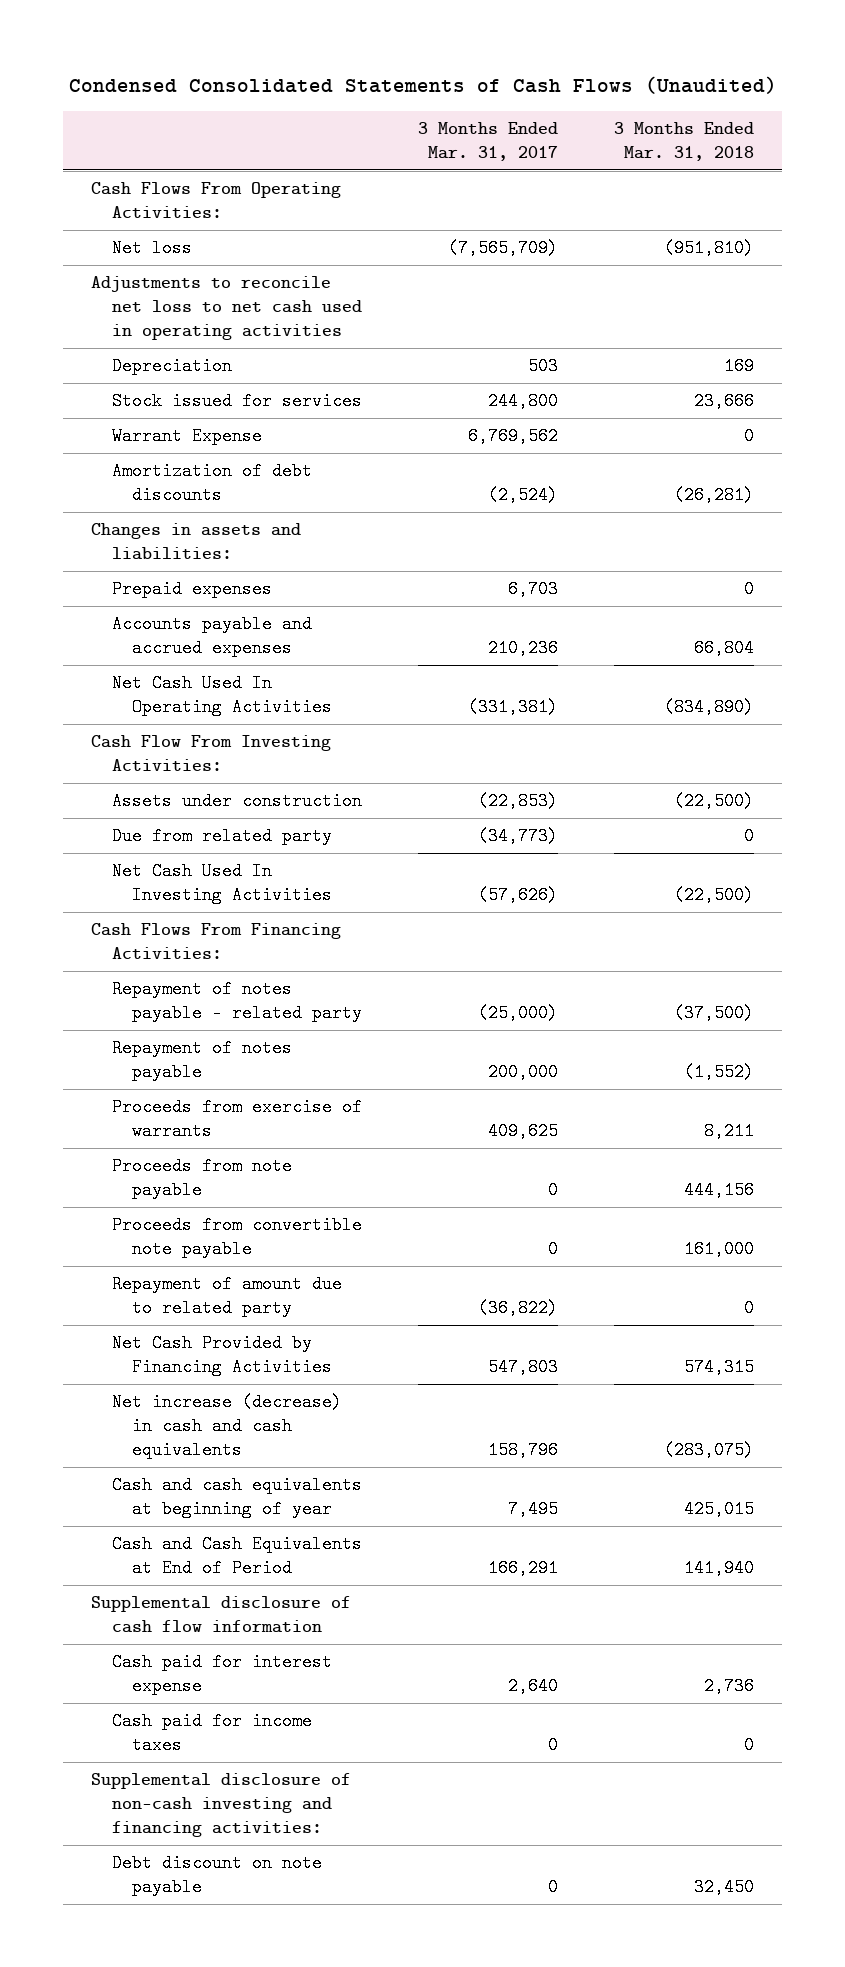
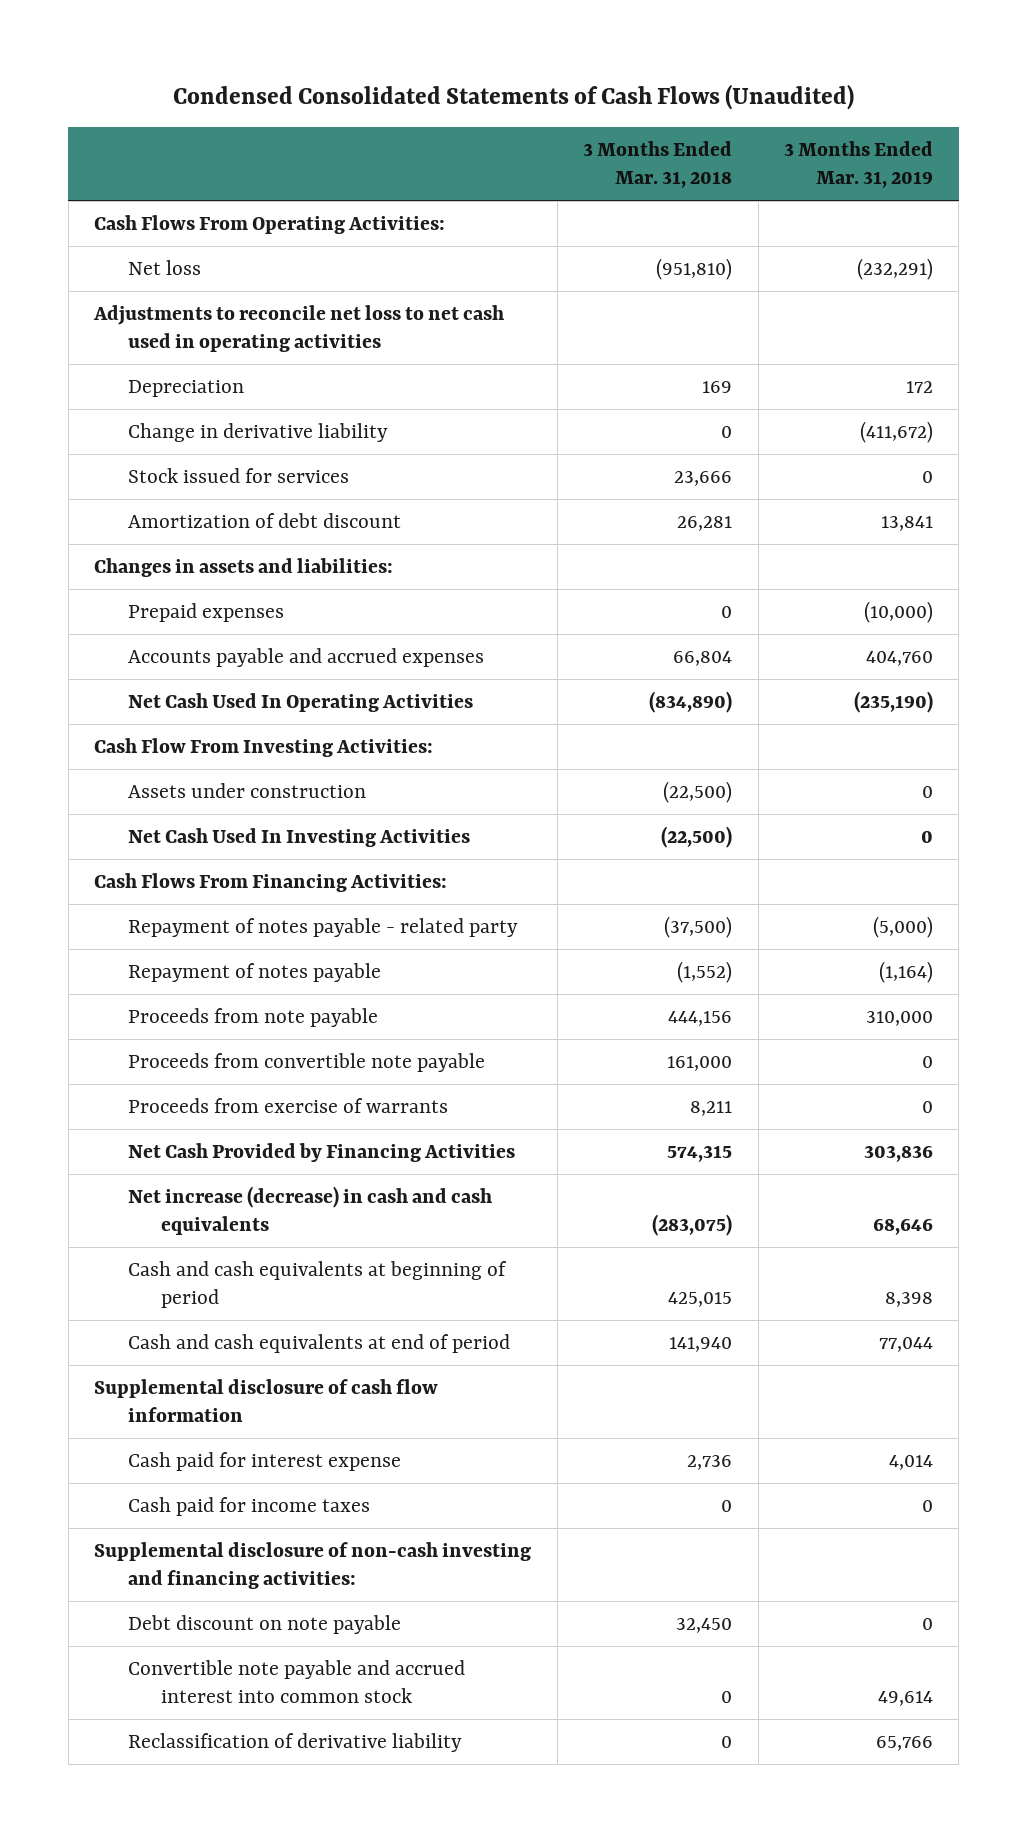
[418,121,559,161] 3 Months Ended Mar. 31, 2017 -> none
none -> [783,141,933,189] 3 Months Ended Mar. 31, 2019
none -> [127,422,388,442] Change in derivative liability
[111,427,262,446] Warrant Expense -> none
[111,462,312,505] Amortization of debt discounts -> [127,512,401,528] Amortization of debt discount
[673,486,754,505] (26,281) -> [677,515,733,531] 26,281
[111,827,332,846] Due from related party -> none
[111,1275,342,1318] Repayment of amount due to related party -> none
[111,1098,362,1141] Proceeds from exercise of warrants -> [127,1097,448,1113] Proceeds from exercise of warrants
[111,1476,362,1519] Cash and cash equivalents at beginning of year -> [127,1260,507,1309] Cash and cash equivalents at beginning of period
[111,1535,362,1578] Cash and Cash Equivalents at End of Period -> [127,1333,510,1353] Cash and cash equivalents at end of period
none -> [127,1659,465,1704] Convertible note payable and accrued interest into common stock
none -> [127,1732,462,1752] Reclassification of derivative liability

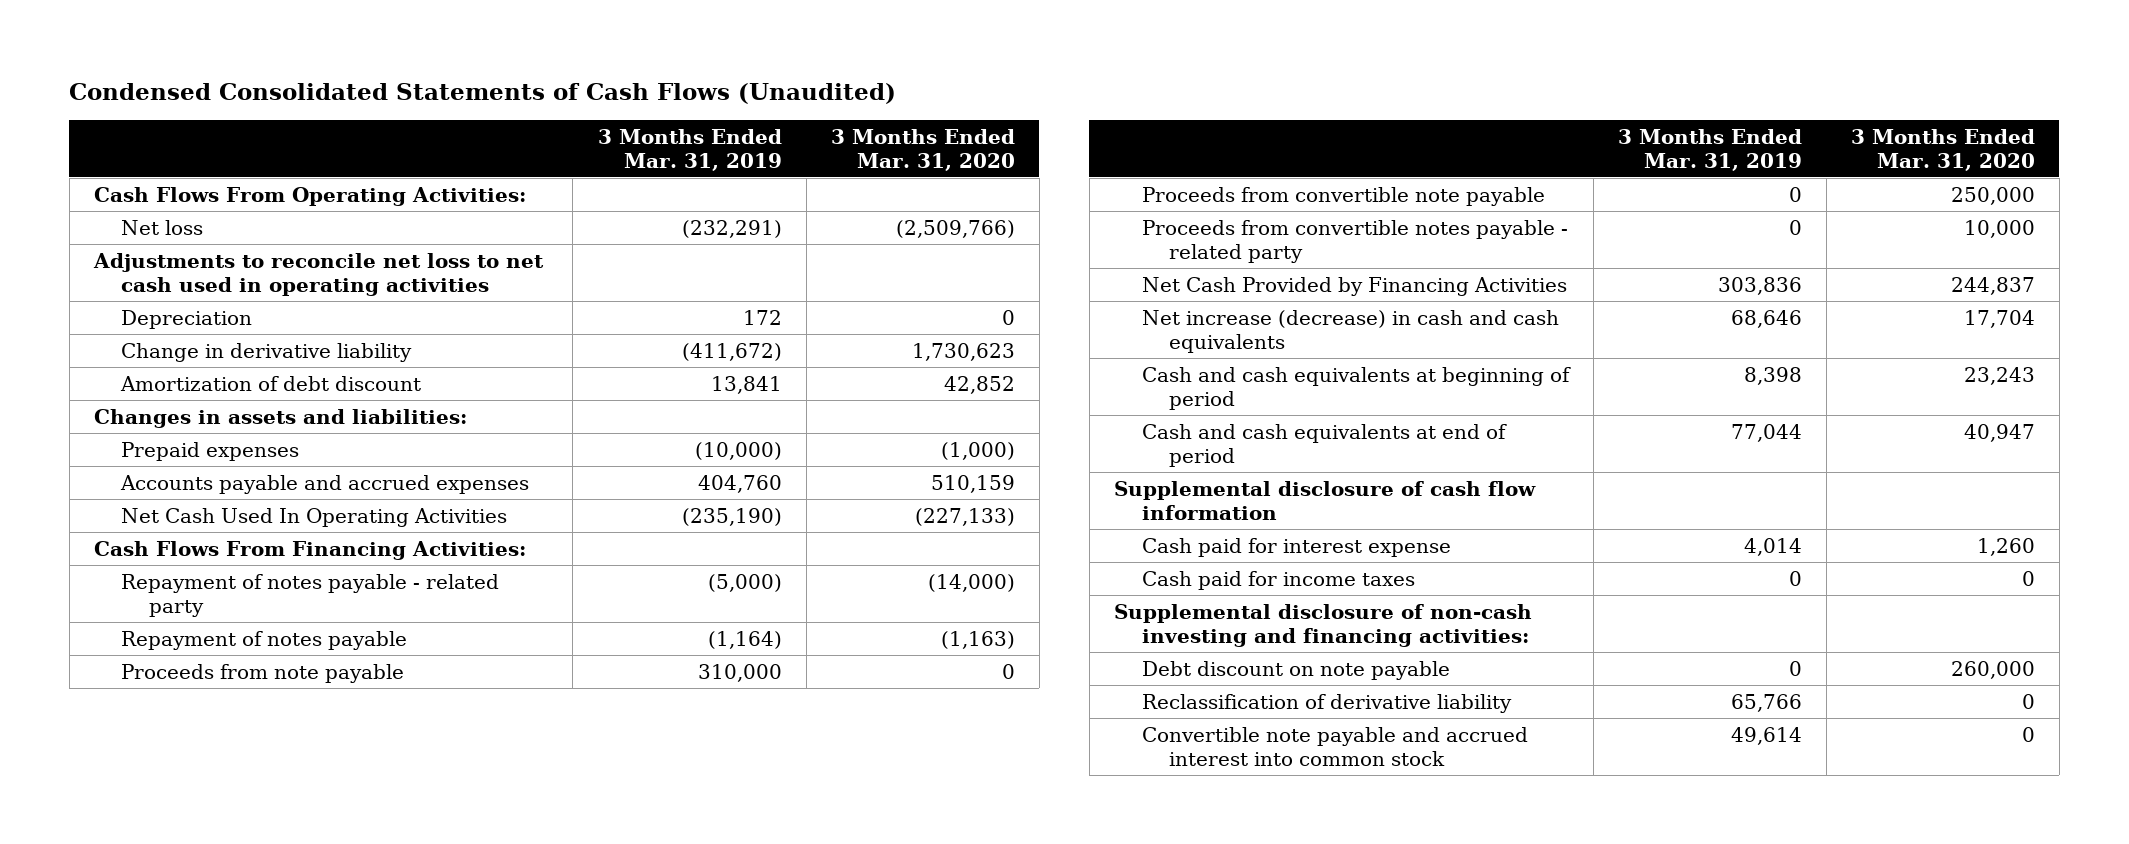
[583,141,733,189] 3 Months Ended Mar. 31, 2018 -> none
none -> [830,128,1015,171] 3 Months Ended Mar. 31, 2020
[127,467,349,483] Stock issued for services -> none
[94,737,434,757] Cash Flow From Investing Activities: -> none
[127,782,366,798] Assets under construction -> none
[127,827,470,847] Net Cash Used In Investing Activities -> none
[127,1097,448,1113] Proceeds from exercise of warrants -> none
none -> [1141,219,1568,263] Proceeds from convertible notes payable - related party
[127,1659,465,1704] Convertible note payable and accrued interest into common stock -> [1141,726,1528,766] Convertible note payable and accrued interest into common stock

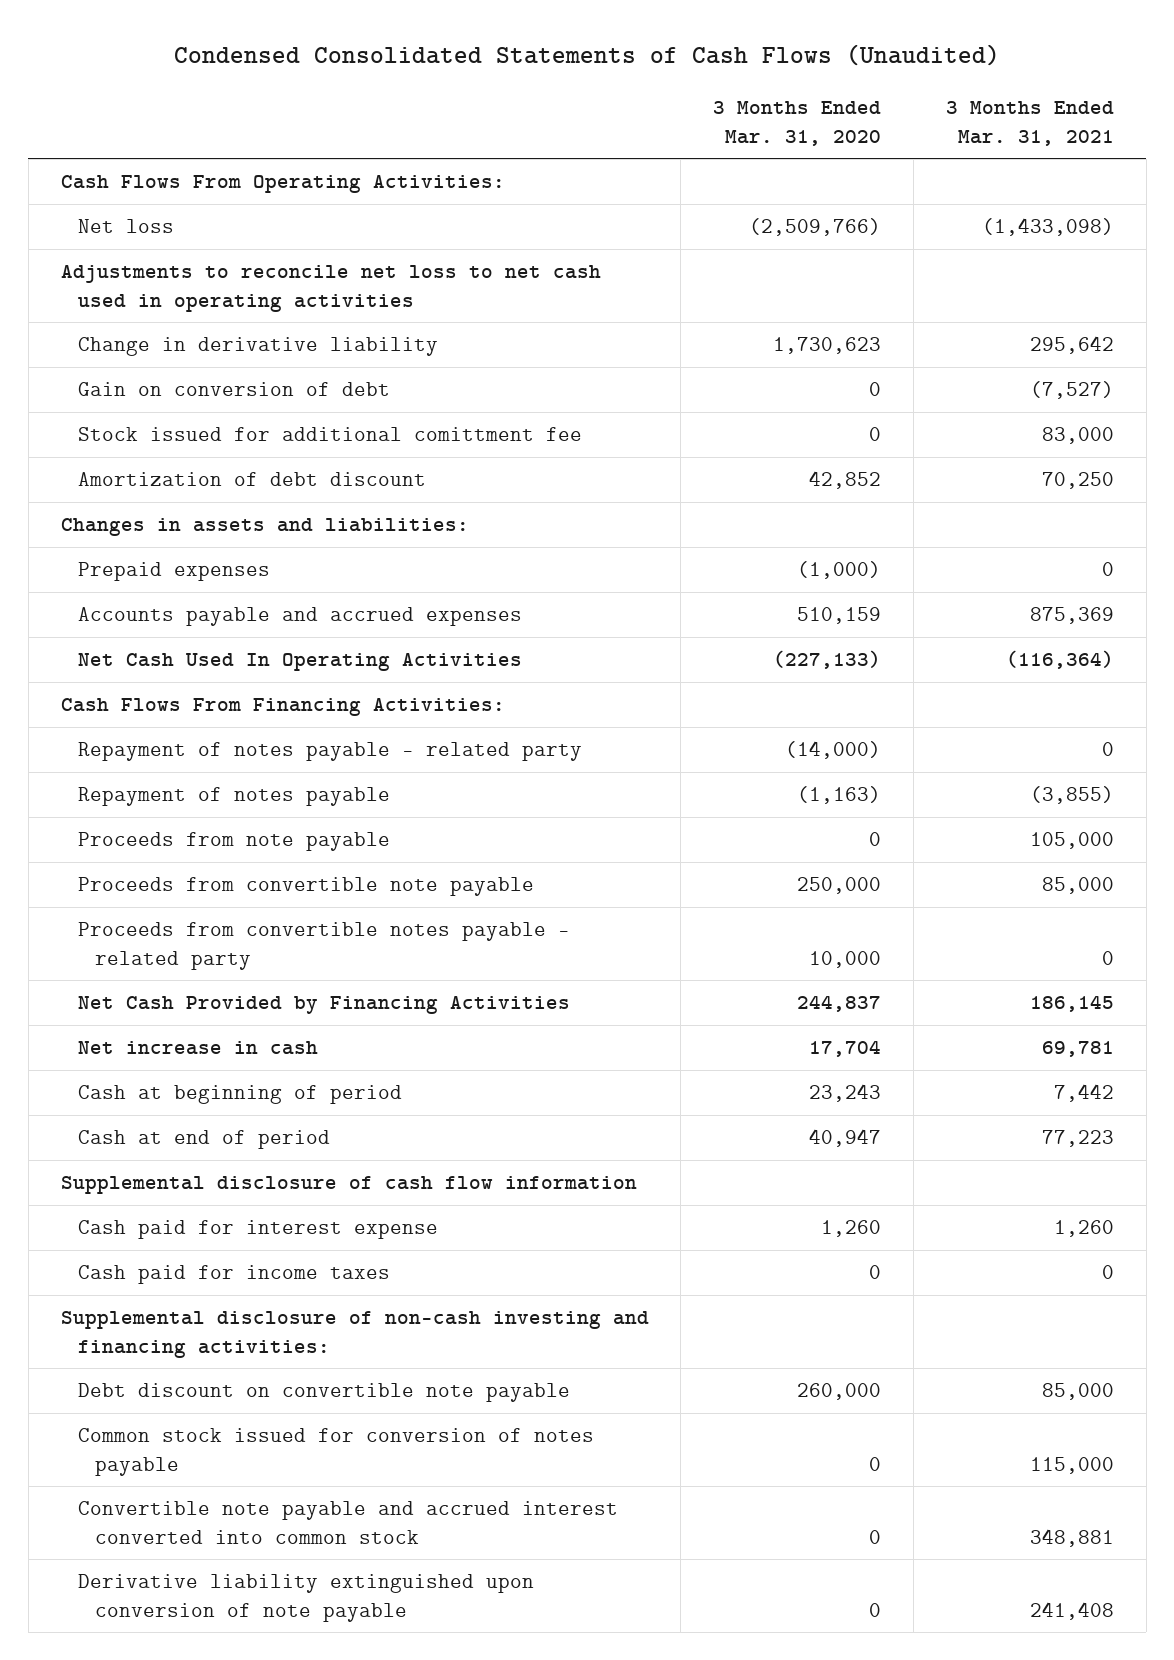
[597,128,782,171] 3 Months Ended Mar. 31, 2019 -> none
none -> [945,101,1114,146] 3 Months Ended Mar. 31, 2021
[121,309,253,329] Depreciation -> none
none -> [77,382,390,397] Gain on conversion of debt
none -> [77,427,582,442] Stock issued for additional comittment fee
[1141,309,1559,353] Net increase (decrease) in cash and cash equivalents -> [77,1041,318,1056] Net increase in cash
[1141,366,1571,410] Cash and cash equivalents at beginning of period -> [77,1085,402,1105] Cash at beginning of period
[1141,423,1507,467] Cash and cash equivalents at end of period -> [77,1130,330,1150] Cash at end of period
[1141,693,1512,713] Reclassification of derivative liability -> none
[1141,660,1450,680] Debt discount on note payable -> [77,1383,570,1403] Debt discount on convertible note payable
none -> [77,1428,594,1476] Common stock issued for conversion of notes payable
[1141,726,1528,766] Convertible note payable and accrued interest into common stock -> [77,1501,618,1544] Convertible note payable and accrued interest converted into common stock
none -> [77,1574,534,1622] Derivative liability extinguished upon conversion of note payable

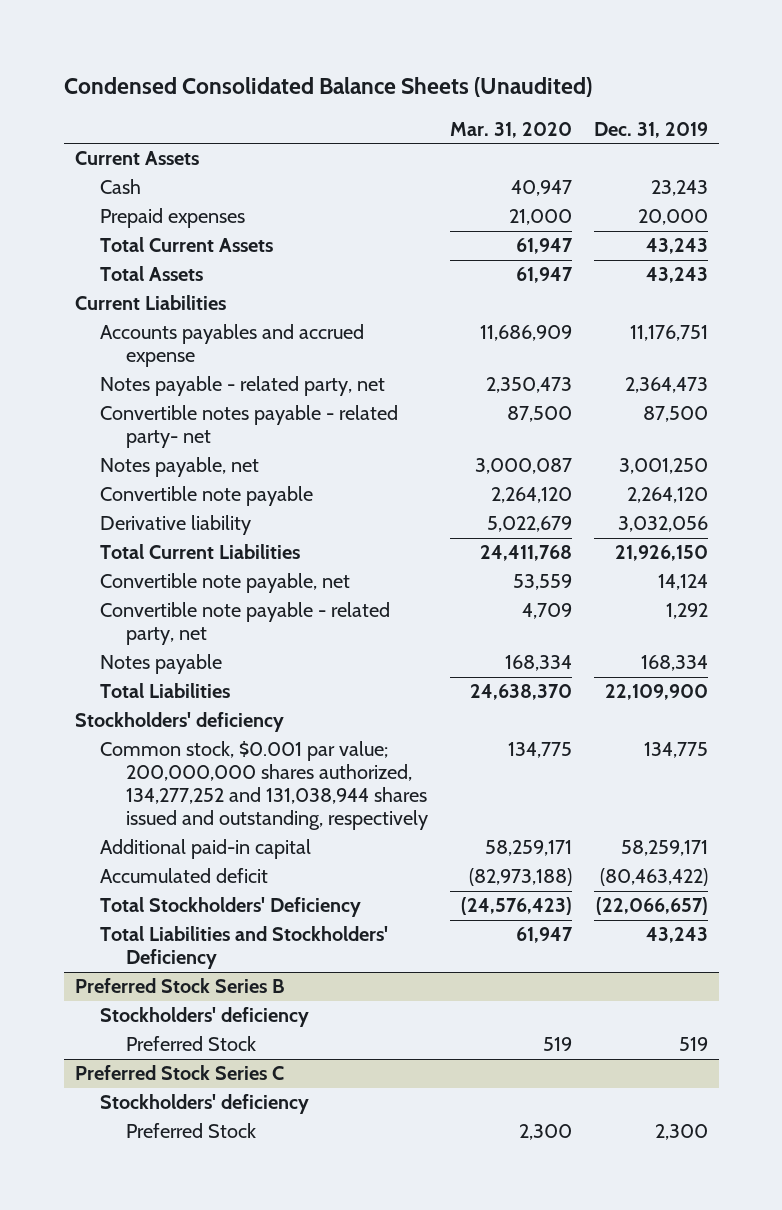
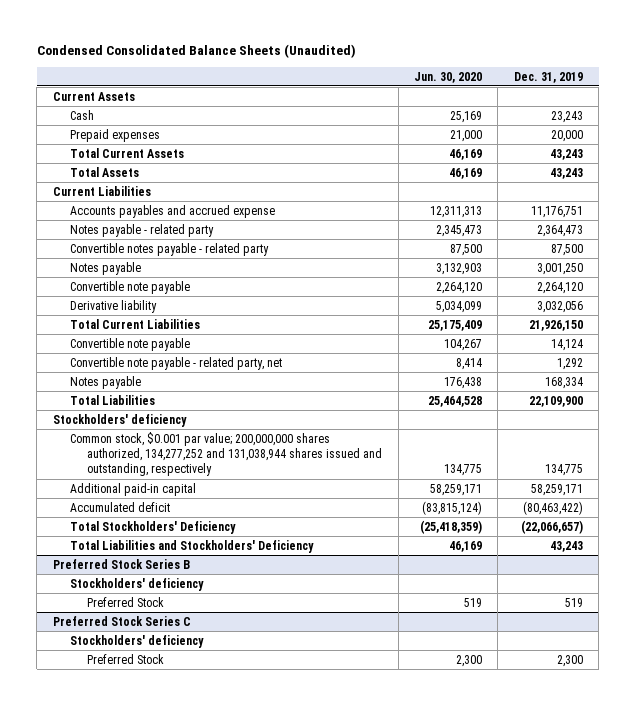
[449,121,572,138] Mar. 31, 2020 -> none
none -> [413,71,482,83] Jun. 30, 2020
[100,376,386,397] Notes payable - related party, net -> [69,223,214,237] Notes payable - related party
[100,405,399,449] Convertible notes payable - related party- net -> [69,242,269,256] Convertible notes payable - related party
[100,457,260,478] Notes payable, net -> [69,261,141,275] Notes payable
[100,573,351,594] Convertible note payable, net -> [69,337,190,351] Convertible note payable

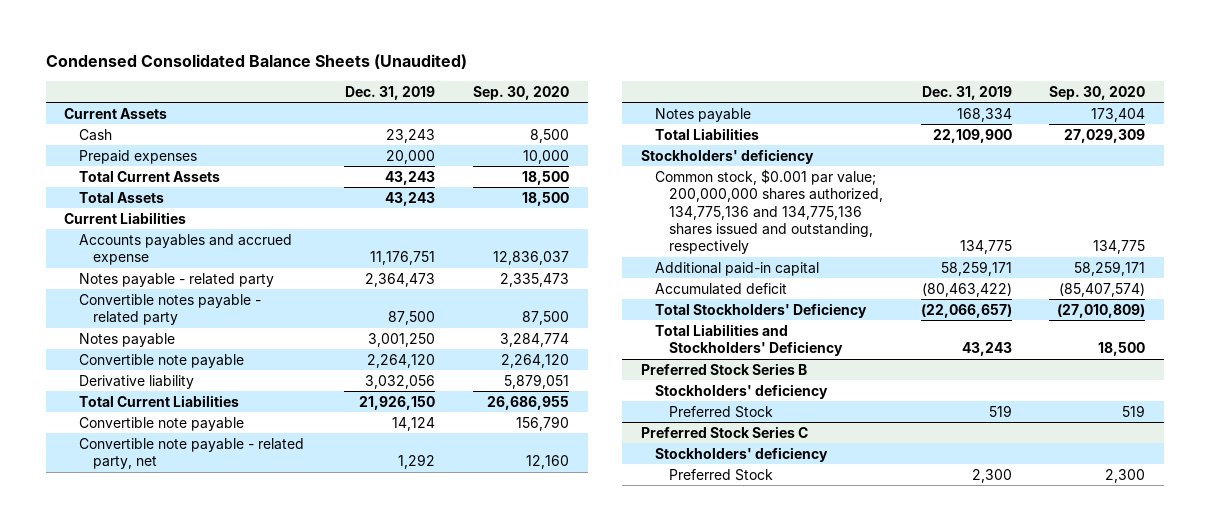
[413,71,482,83] Jun. 30, 2020 -> none
none -> [472,85,569,100] Sep. 30, 2020
[69,431,383,477] Common stock, $0.001 par value; 200,000,000 shares authorized, 134,277,252 and 131,038,944 shares issued and outstanding, respectively -> [655,168,884,255] Common stock, $0.001 par value; 200,000,000 shares authorized, 134,775,136 and 134,775,136 shares issued and outstanding, respectively

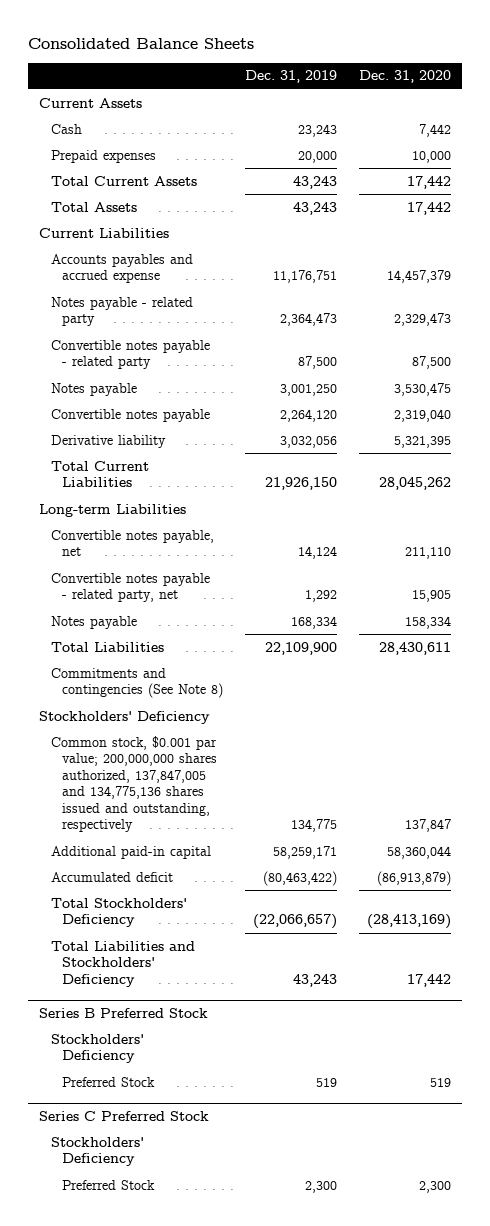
[45,54,467,70] Condensed Consolidated Balance Sheets (Unaudited) -> [28,38,255,50] Consolidated Balance Sheets
[472,85,569,100] Sep. 30, 2020 -> none
none -> [358,70,451,84] Dec. 31, 2020
[78,353,244,368] Convertible note payable -> [50,408,210,422] Convertible notes payable
none -> [39,503,187,517] Long-term Liabilities
[78,416,244,431] Convertible note payable -> [50,529,214,557] Convertible notes payable, net
[78,437,304,470] Convertible note payable - related party, net -> [50,572,210,603] Convertible notes payable - related party, net
none -> [50,667,223,699] Commitments and contingencies (See Note 8)
[640,148,814,164] Stockholders' deficiency -> [39,710,211,724] Stockholders' Deficiency
[655,168,884,255] Common stock, $0.001 par value; 200,000,000 shares authorized, 134,775,136 and 134,775,136 shares issued and outstanding, respectively -> [50,735,217,833] Common stock, $0.001 par value; 200,000,000 shares authorized, 137,847,005 and 134,775,136 shares issued and outstanding, respectively
[640,362,807,375] Preferred Stock Series B -> [39,1007,209,1018] Series B Preferred Stock
[655,383,829,399] Stockholders' deficiency -> [50,1033,144,1064] Stockholders' Deficiency
[640,425,808,438] Preferred Stock Series C -> [39,1110,210,1121] Series C Preferred Stock
[655,446,829,462] Stockholders' deficiency -> [50,1136,144,1167] Stockholders' Deficiency

